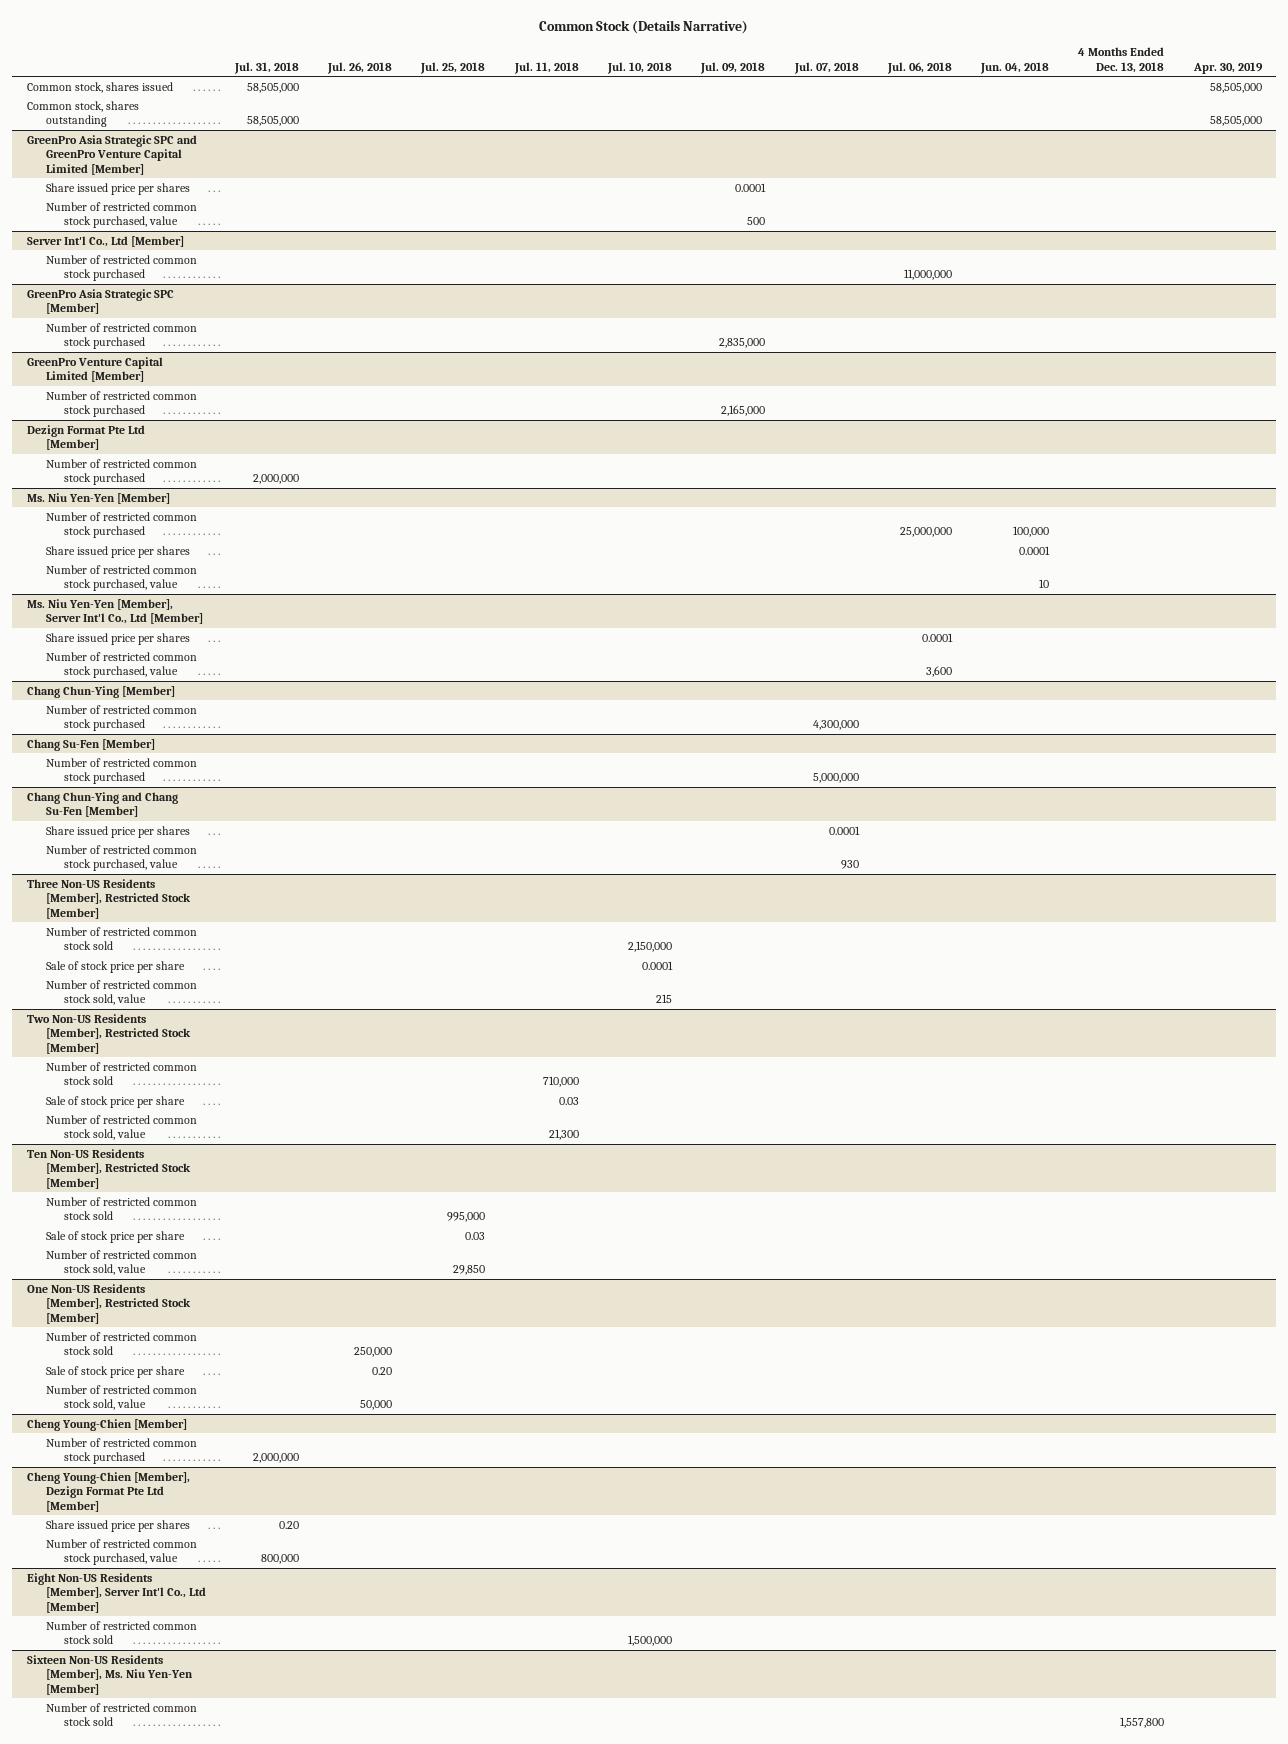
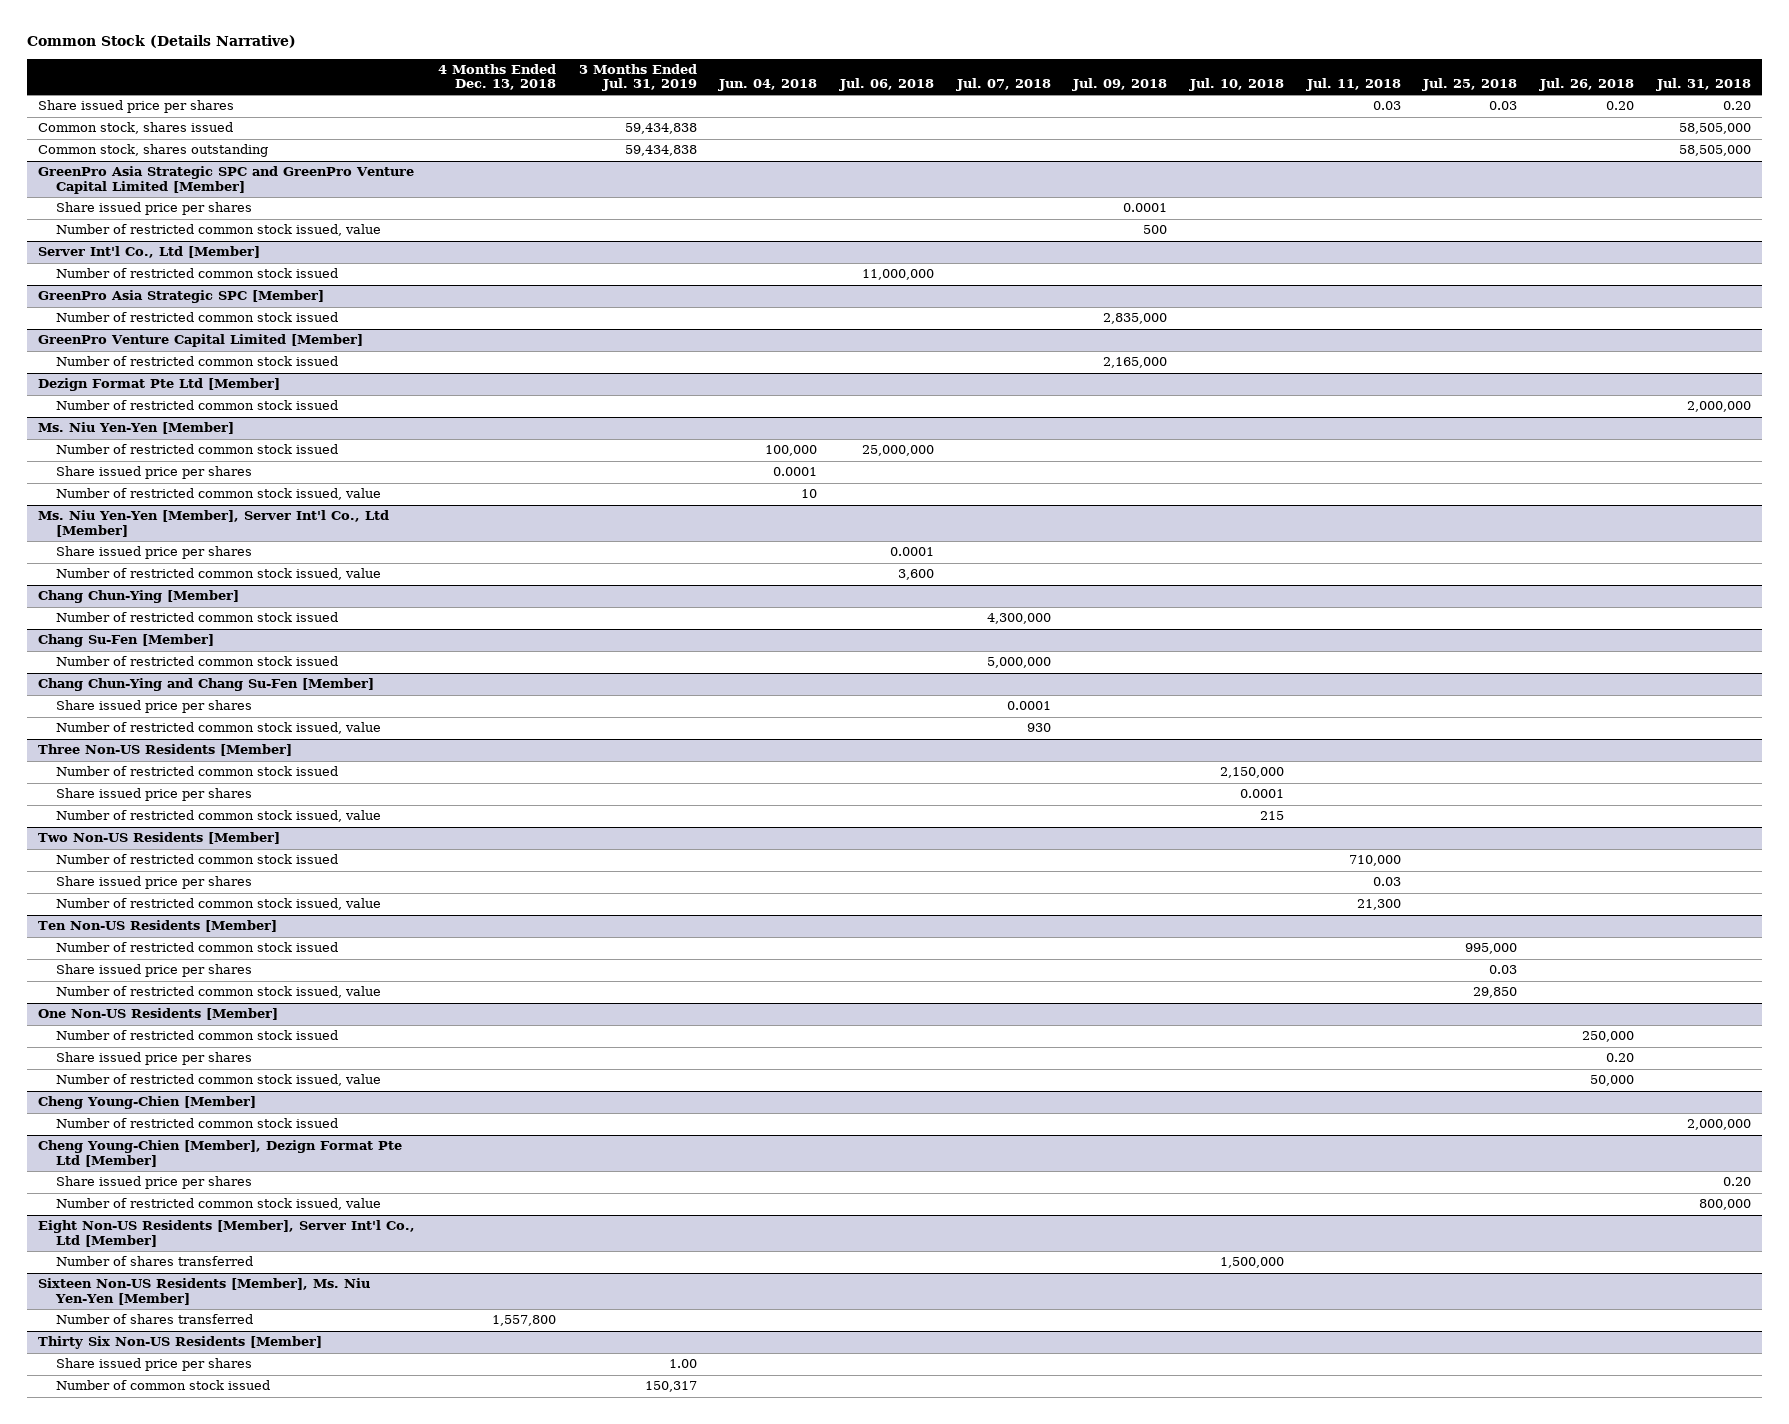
[1192,61,1263,74] Apr. 30, 2019 -> none
none -> [578,63,697,92] 3 Months Ended Jul. 31, 2019
none -> [38,100,235,114] Share issued price per shares
[45,201,197,229] Number of restricted common stock purchased, value -> [55,224,381,237] Number of restricted common stock issued, value
[45,254,197,282] Number of restricted common stock purchased -> [55,268,338,279] Number of restricted common stock issued
[45,322,197,350] Number of restricted common stock purchased -> [55,312,338,323] Number of restricted common stock issued
[45,390,197,418] Number of restricted common stock purchased -> [55,356,338,367] Number of restricted common stock issued
[45,458,197,486] Number of restricted common stock purchased -> [55,400,338,411] Number of restricted common stock issued
[45,511,197,539] Number of restricted common stock purchased -> [55,444,338,455] Number of restricted common stock issued
[45,564,197,592] Number of restricted common stock purchased, value -> [55,488,381,501] Number of restricted common stock issued, value
[45,651,197,679] Number of restricted common stock purchased, value -> [55,568,381,581] Number of restricted common stock issued, value
[45,704,197,732] Number of restricted common stock purchased -> [55,612,338,623] Number of restricted common stock issued
[45,757,197,785] Number of restricted common stock purchased -> [55,656,338,667] Number of restricted common stock issued
[45,960,185,973] Sale of stock price per share -> none
[45,1095,185,1108] Sale of stock price per share -> none
[45,1230,185,1243] Sale of stock price per share -> none
[45,1365,185,1378] Sale of stock price per share -> none
[45,844,197,872] Number of restricted common stock purchased, value -> [55,722,381,735] Number of restricted common stock issued, value
[26,878,191,919] Three Non-US Residents [Member], Restricted Stock [Member] -> [38,744,293,757] Three Non-US Residents [Member]
[45,926,197,951] Number of restricted common stock sold -> [55,766,338,777] Number of restricted common stock issued
none -> [55,788,252,802] Share issued price per shares
[45,979,197,1006] Number of restricted common stock sold, value -> [55,810,381,823] Number of restricted common stock issued, value
[26,1013,191,1054] Two Non-US Residents [Member], Restricted Stock [Member] -> [38,832,281,845] Two Non-US Residents [Member]
[45,1061,197,1086] Number of restricted common stock sold -> [55,854,338,865] Number of restricted common stock issued
none -> [55,876,252,890] Share issued price per shares
[45,1114,197,1141] Number of restricted common stock sold, value -> [55,898,381,911] Number of restricted common stock issued, value
[26,1148,191,1189] Ten Non-US Residents [Member], Restricted Stock [Member] -> [38,920,278,933] Ten Non-US Residents [Member]
[45,1196,197,1221] Number of restricted common stock sold -> [55,942,338,953] Number of restricted common stock issued
none -> [55,964,252,978] Share issued price per shares
[45,1249,197,1276] Number of restricted common stock sold, value -> [55,986,381,999] Number of restricted common stock issued, value
[26,1283,191,1324] One Non-US Residents [Member], Restricted Stock [Member] -> [38,1008,279,1021] One Non-US Residents [Member]
[45,1331,197,1356] Number of restricted common stock sold -> [55,1030,338,1041] Number of restricted common stock issued
none -> [55,1052,252,1066] Share issued price per shares
[45,1384,197,1411] Number of restricted common stock sold, value -> [55,1074,381,1087] Number of restricted common stock issued, value
[45,1437,197,1465] Number of restricted common stock purchased -> [55,1118,338,1129] Number of restricted common stock issued
[45,1538,197,1566] Number of restricted common stock purchased, value -> [55,1198,381,1211] Number of restricted common stock issued, value
[45,1620,197,1645] Number of restricted common stock sold -> none
none -> [55,1256,253,1267] Number of shares transferred
[45,1702,197,1727] Number of restricted common stock sold -> [55,1314,253,1325] Number of shares transferred
none -> [38,1336,323,1350] Thirty Six Non-US Residents [Member]
none -> [55,1358,252,1372] Share issued price per shares
none -> [55,1380,270,1391] Number of common stock issued

